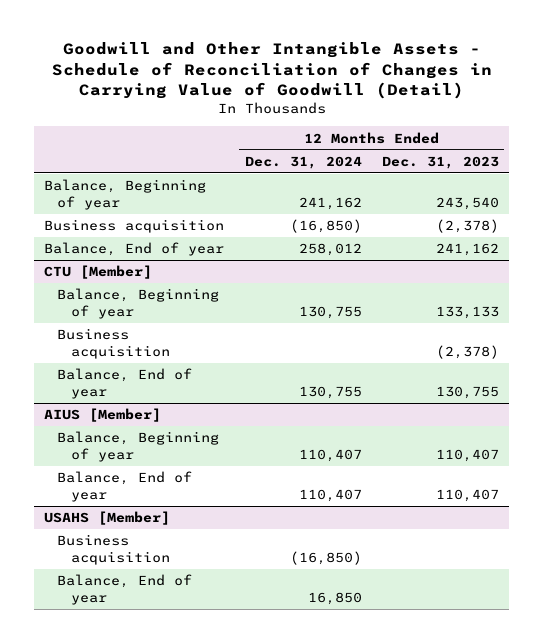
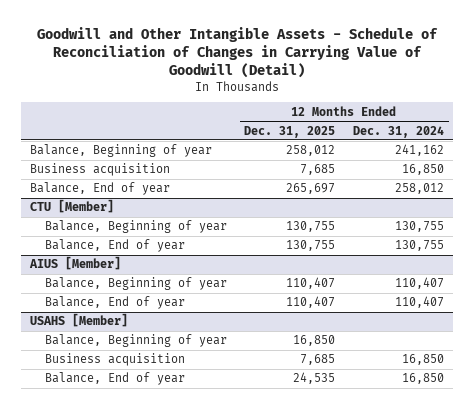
[382,155,500,169] Dec. 31, 2023 -> none
none -> [244,125,336,138] Dec. 31, 2025
[289,219,362,234] (16,850) -> [402,164,445,176] 16,850
[57,328,170,360] Business acquisition -> none
none -> [44,334,227,348] Balance, Beginning of year
[289,551,362,566] (16,850) -> [402,354,445,366] 16,850

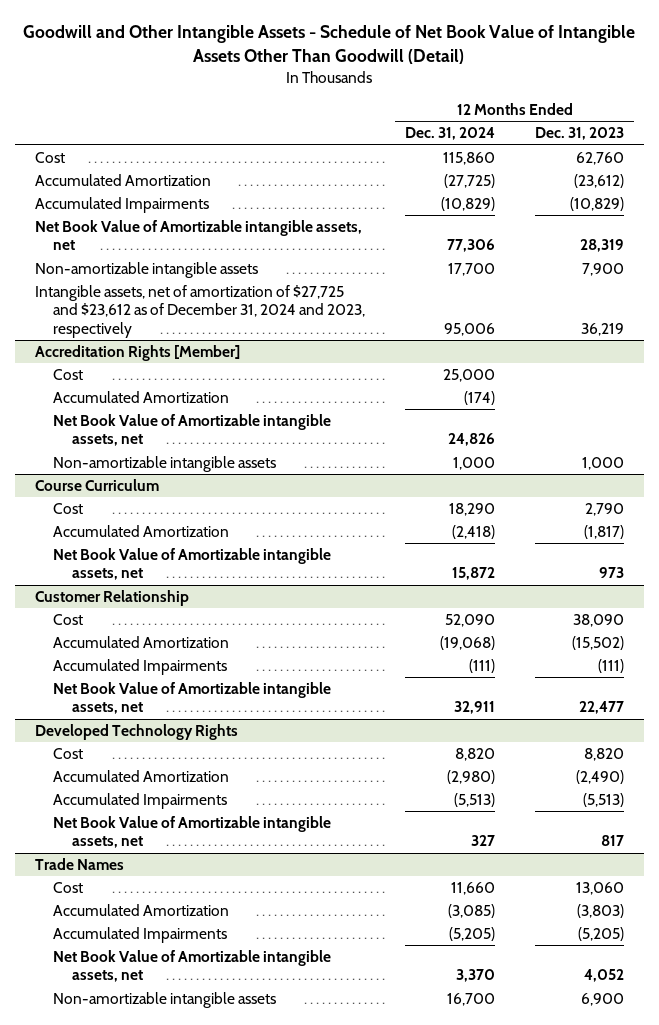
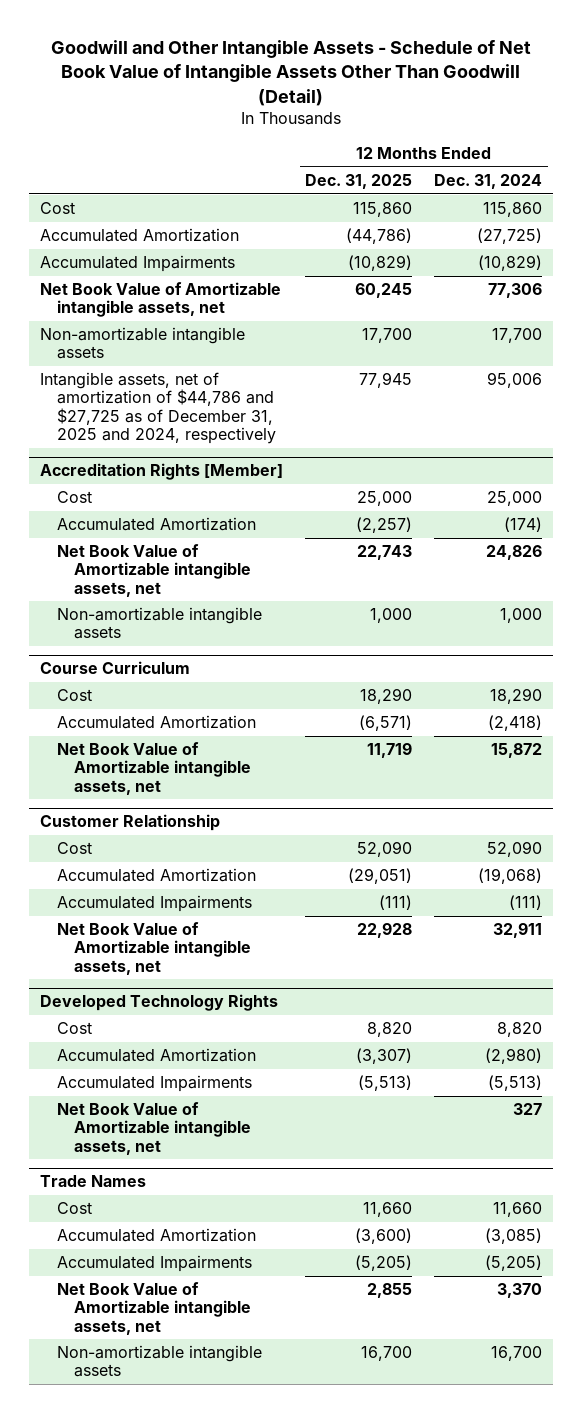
[535,127,625,141] Dec. 31, 2023 -> none
none -> [305,174,413,190] Dec. 31, 2025
[34,285,366,338] Intangible assets, net of amortization of $27,725 and $23,612 as of December 31, 2024 and 2023, respectively -> [40,372,277,444] Intangible assets, net of amortization of $44,786 and $27,725 as of December 31, 2025 and 2024, respectively

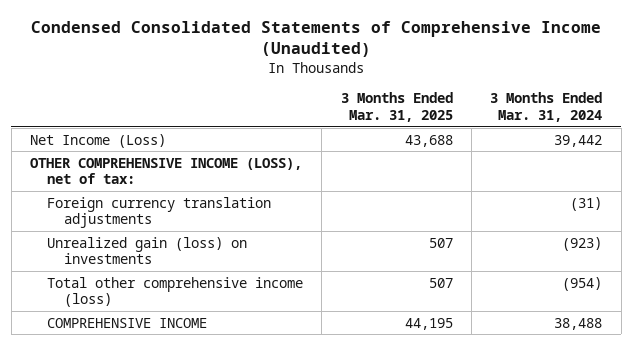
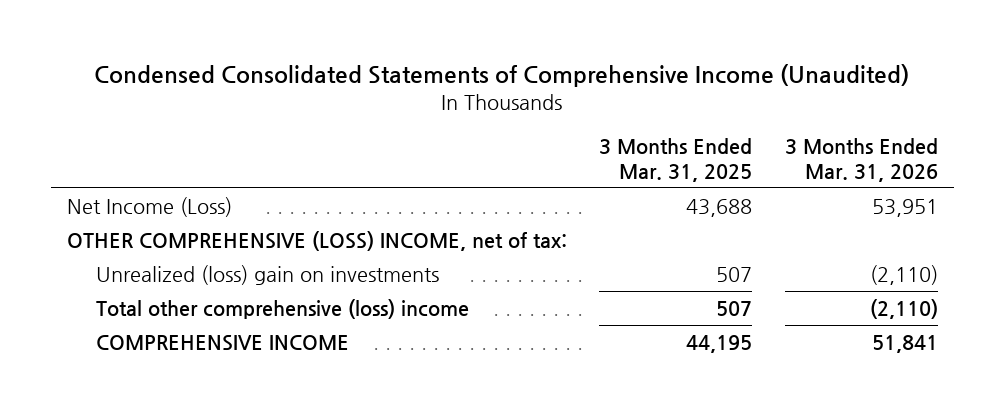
[490,92,603,123] 3 Months Ended Mar. 31, 2024 -> none
none -> [784,138,938,182] 3 Months Ended Mar. 31, 2026
[46,196,271,229] Foreign currency translation adjustments -> none
[30,157,303,185] OTHER COMPREHENSIVE INCOME (LOSS), net of tax: -> [66,231,567,252] OTHER COMPREHENSIVE (LOSS) INCOME, net of tax:
[46,236,247,265] Unrealized gain (loss) on investments -> [95,265,439,286] Unrealized (loss) gain on investments
[46,276,303,308] Total other comprehensive income (loss) -> [95,299,469,320] Total other comprehensive (loss) income

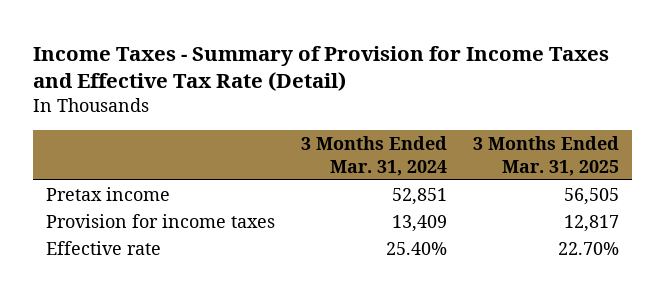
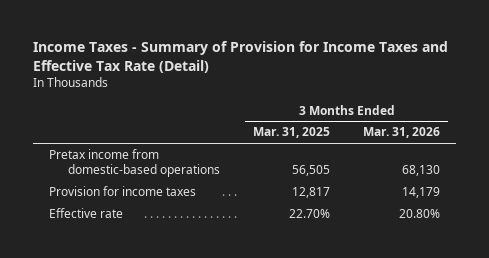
[301,136,448,176] 3 Months Ended Mar. 31, 2024 -> none
none -> [363,127,441,139] Mar. 31, 2026
[45,187,170,202] Pretax income -> [49,149,221,178] Pretax income from domestic-based operations

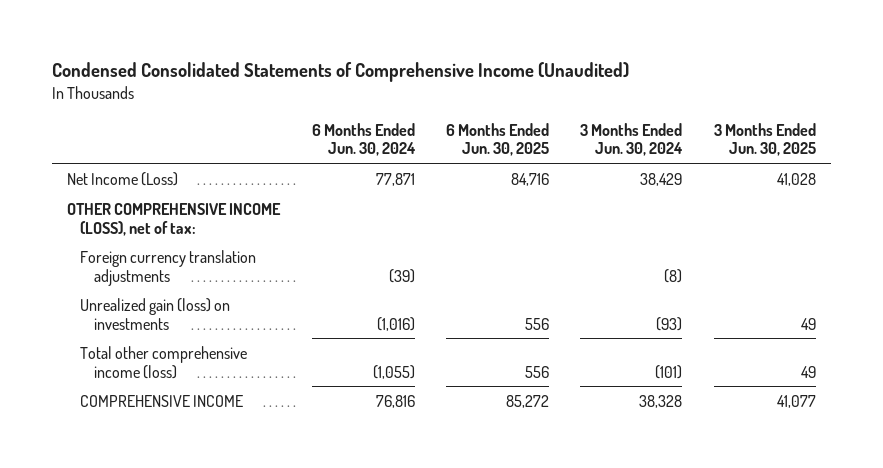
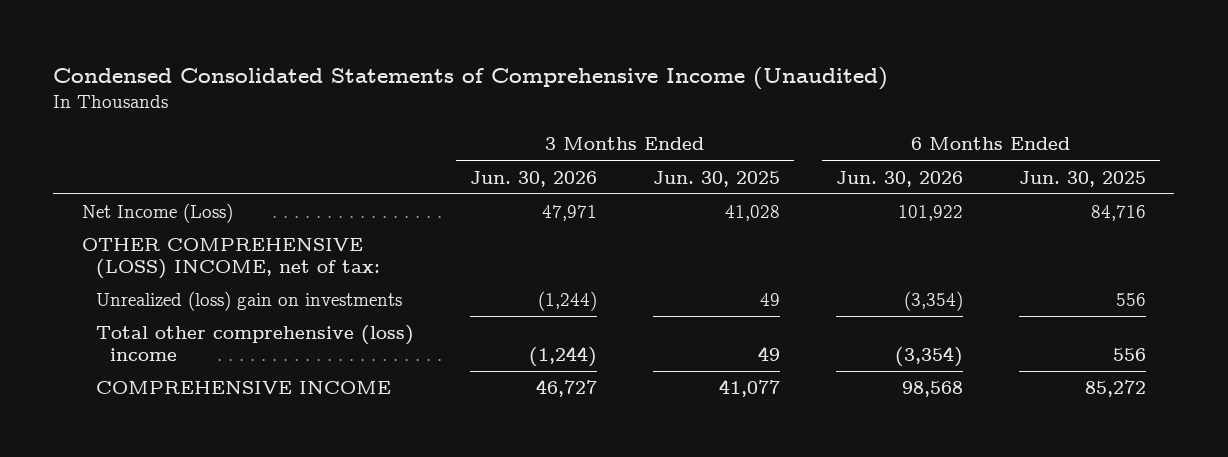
[311,122,416,157] 6 Months Ended Jun. 30, 2024 -> none
[580,122,684,157] 3 Months Ended Jun. 30, 2024 -> none
none -> [470,170,598,187] Jun. 30, 2026
none -> [836,170,964,187] Jun. 30, 2026
[80,249,257,286] Foreign currency translation adjustments -> none
[67,202,282,236] OTHER COMPREHENSIVE INCOME (LOSS), net of tax: -> [81,238,380,280] OTHER COMPREHENSIVE (LOSS) INCOME, net of tax:
[80,297,231,330] Unrealized gain (loss) on investments -> [95,291,402,312] Unrealized (loss) gain on investments
[80,345,248,379] Total other comprehensive income (loss) -> [95,325,414,362] Total other comprehensive (loss) income

